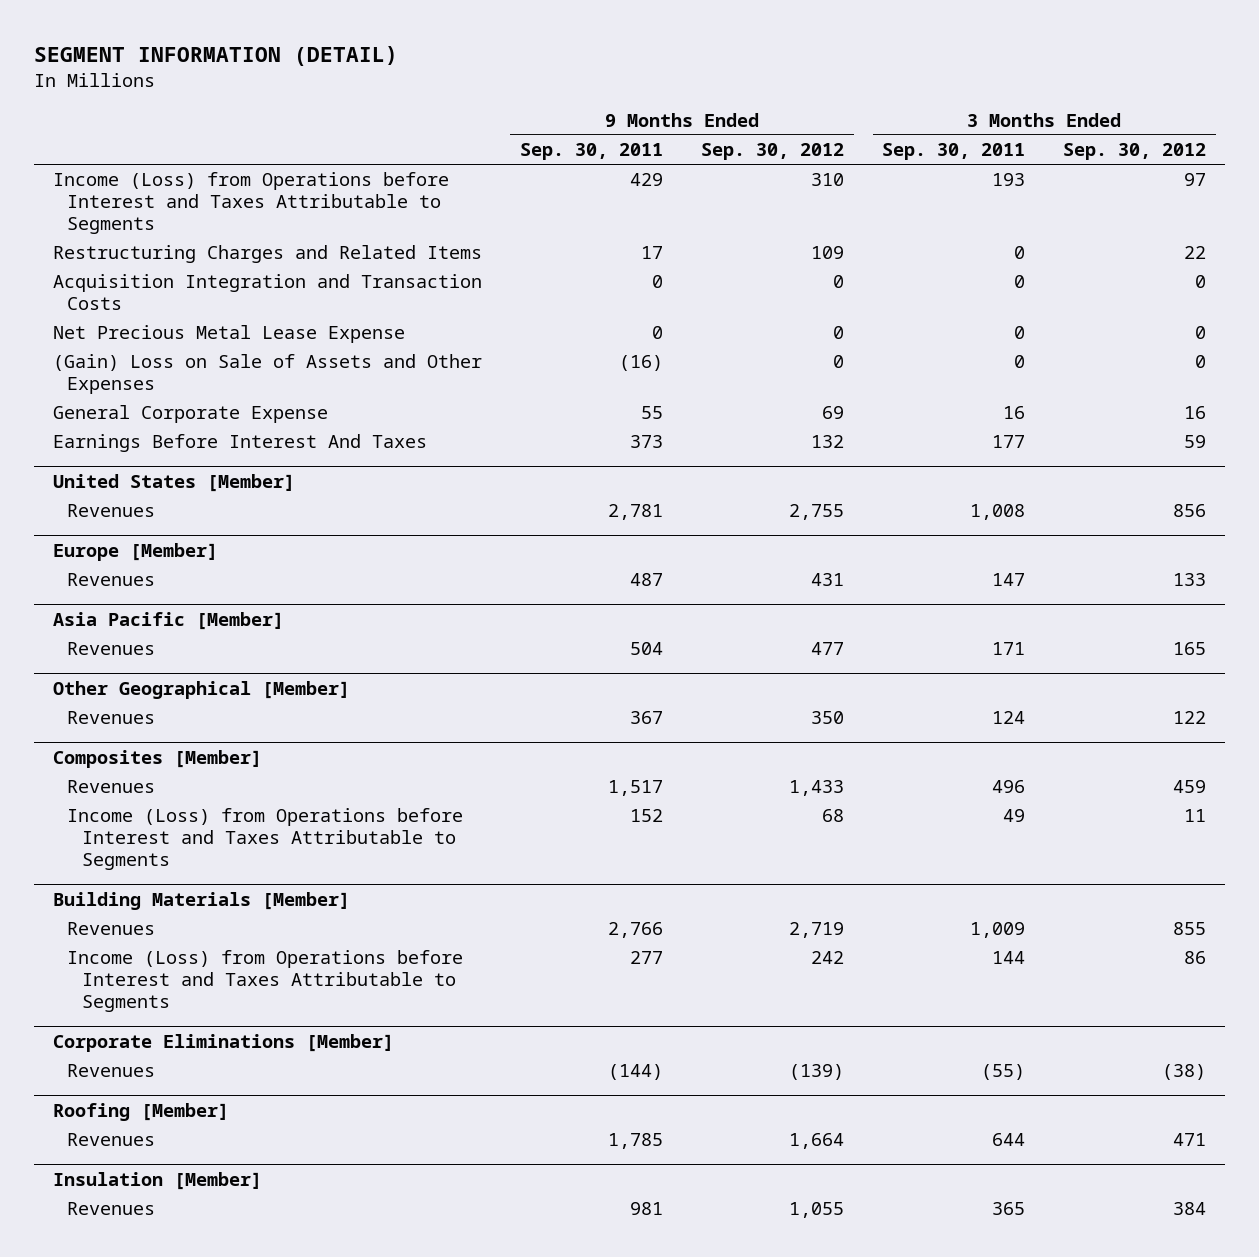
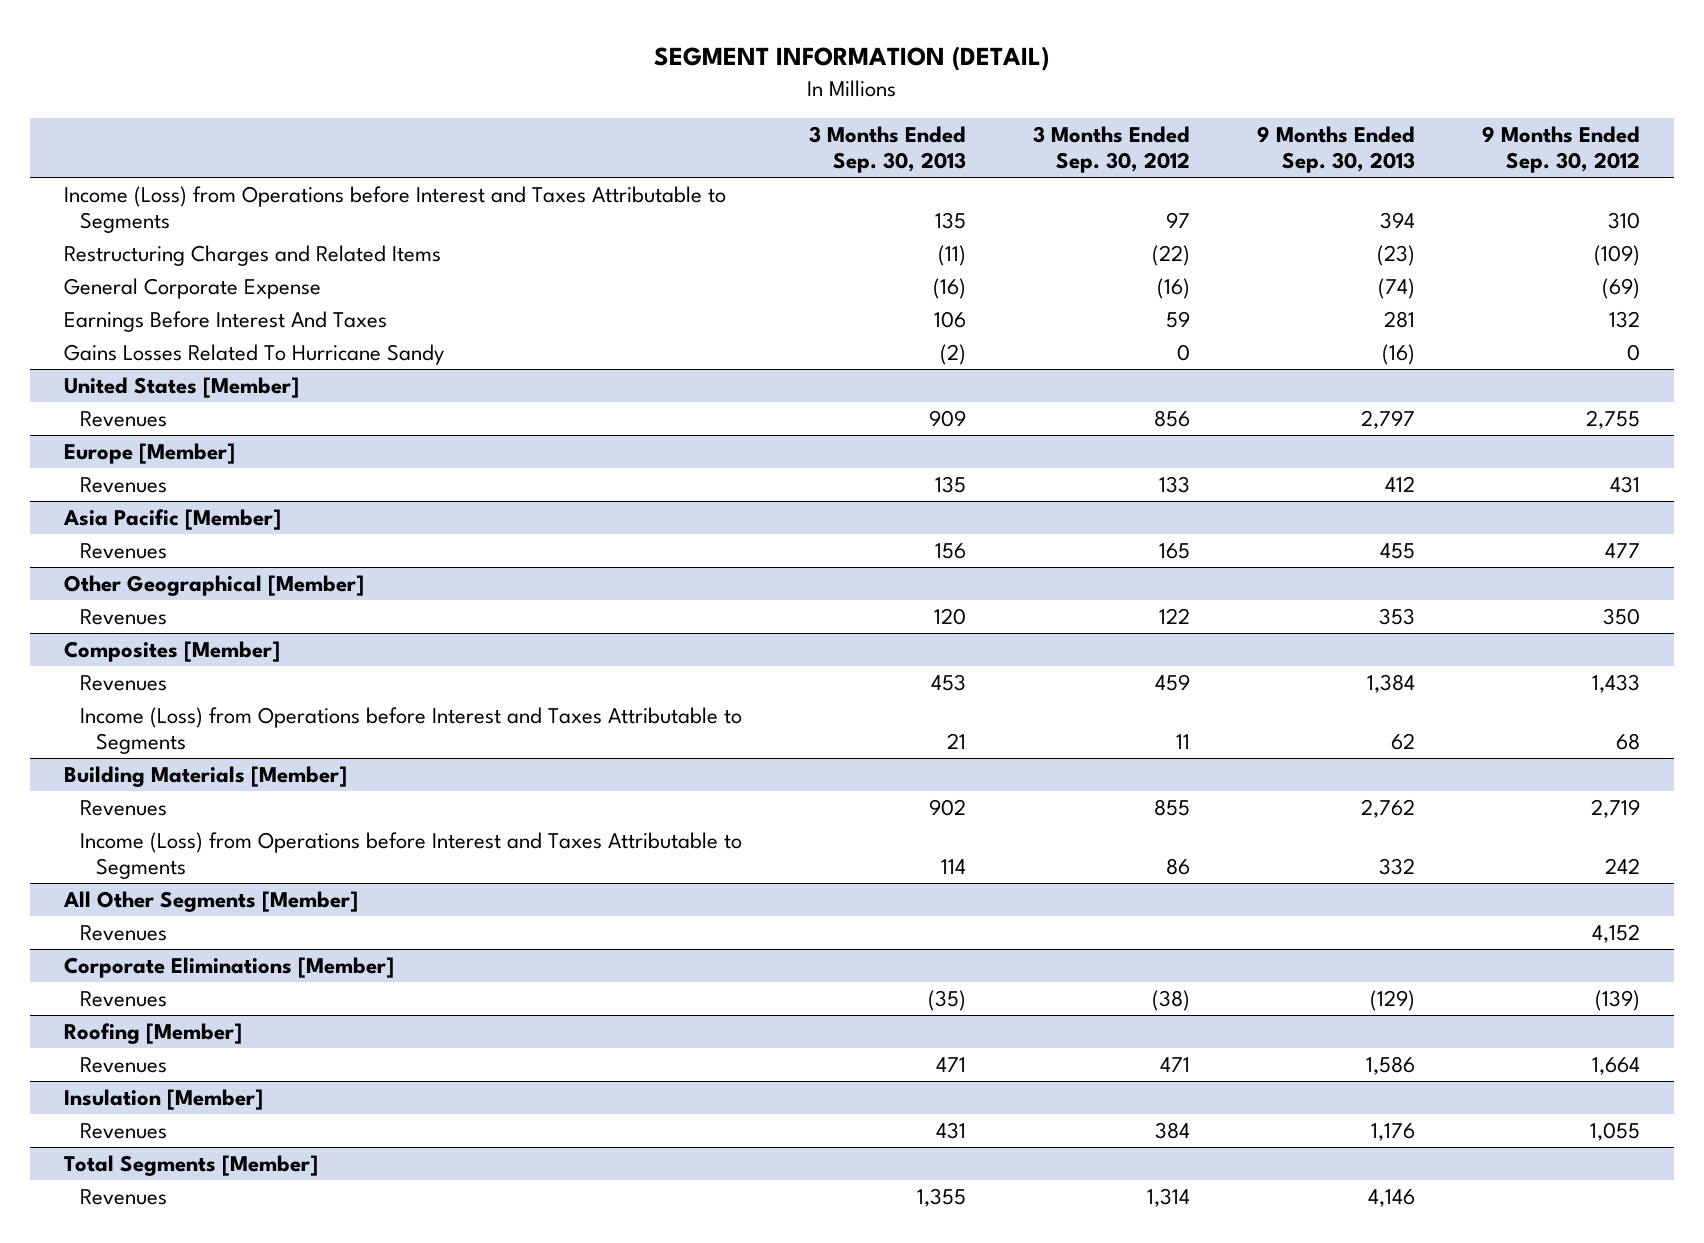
[519,143,663,161] Sep. 30, 2011 -> none
[882,143,1026,161] Sep. 30, 2011 -> none
none -> [809,126,967,174] 3 Months Ended Sep. 30, 2013
none -> [1257,126,1416,174] 9 Months Ended Sep. 30, 2013
[52,274,482,311] Acquisition Integration and Transaction Costs -> none
[52,325,405,344] Net Precious Metal Lease Expense -> none
[52,354,482,395] (Gain) Loss on Sale of Assets and Other Expenses -> none
[811,246,845,260] 109 -> [1594,245,1641,267] (109)
[1184,246,1207,260] 22 -> [1152,245,1191,267] (22)
[822,406,845,420] 69 -> [1602,278,1641,300] (69)
[1184,406,1207,420] 16 -> [1157,278,1191,300] (16)
none -> [63,344,444,366] Gains Losses Related To Hurricane Sandy
none -> [62,891,358,913] All Other Segments [Member]
none -> [79,925,167,942] Revenues
none -> [63,1155,318,1177] Total Segments [Member]
none -> [79,1189,167,1206] Revenues

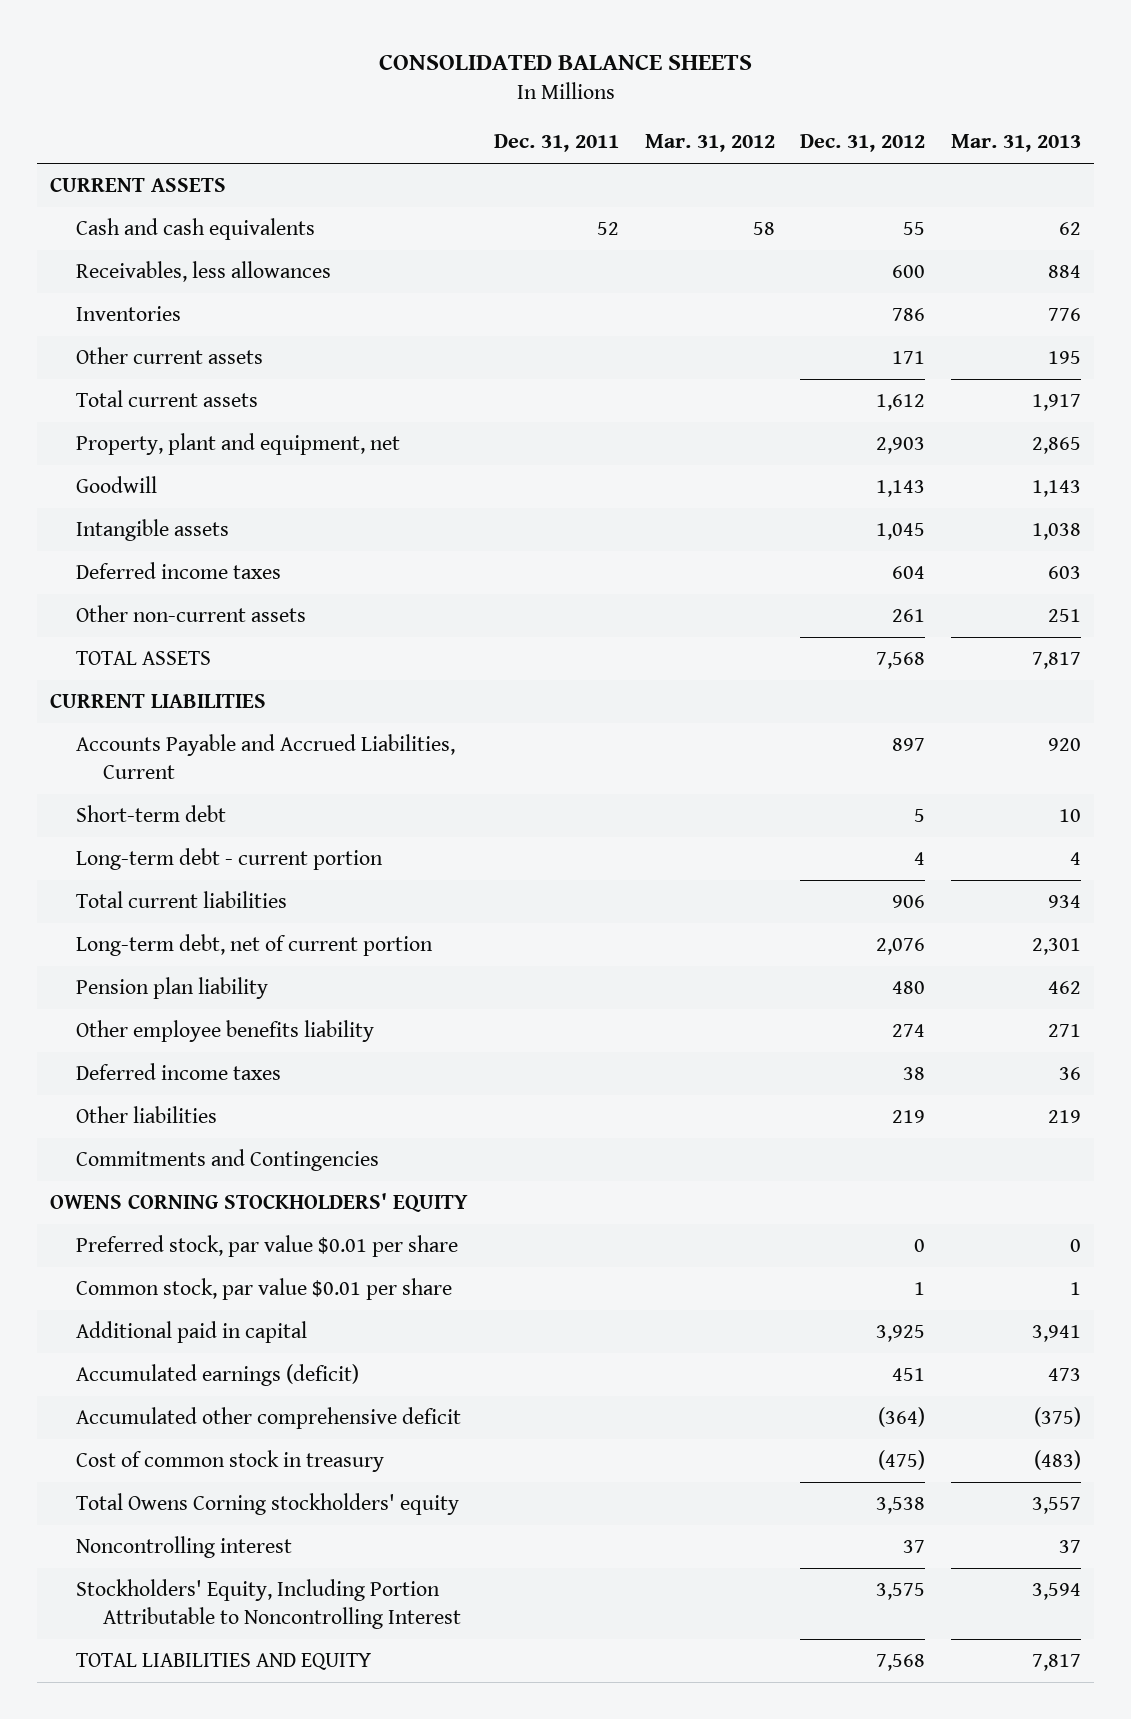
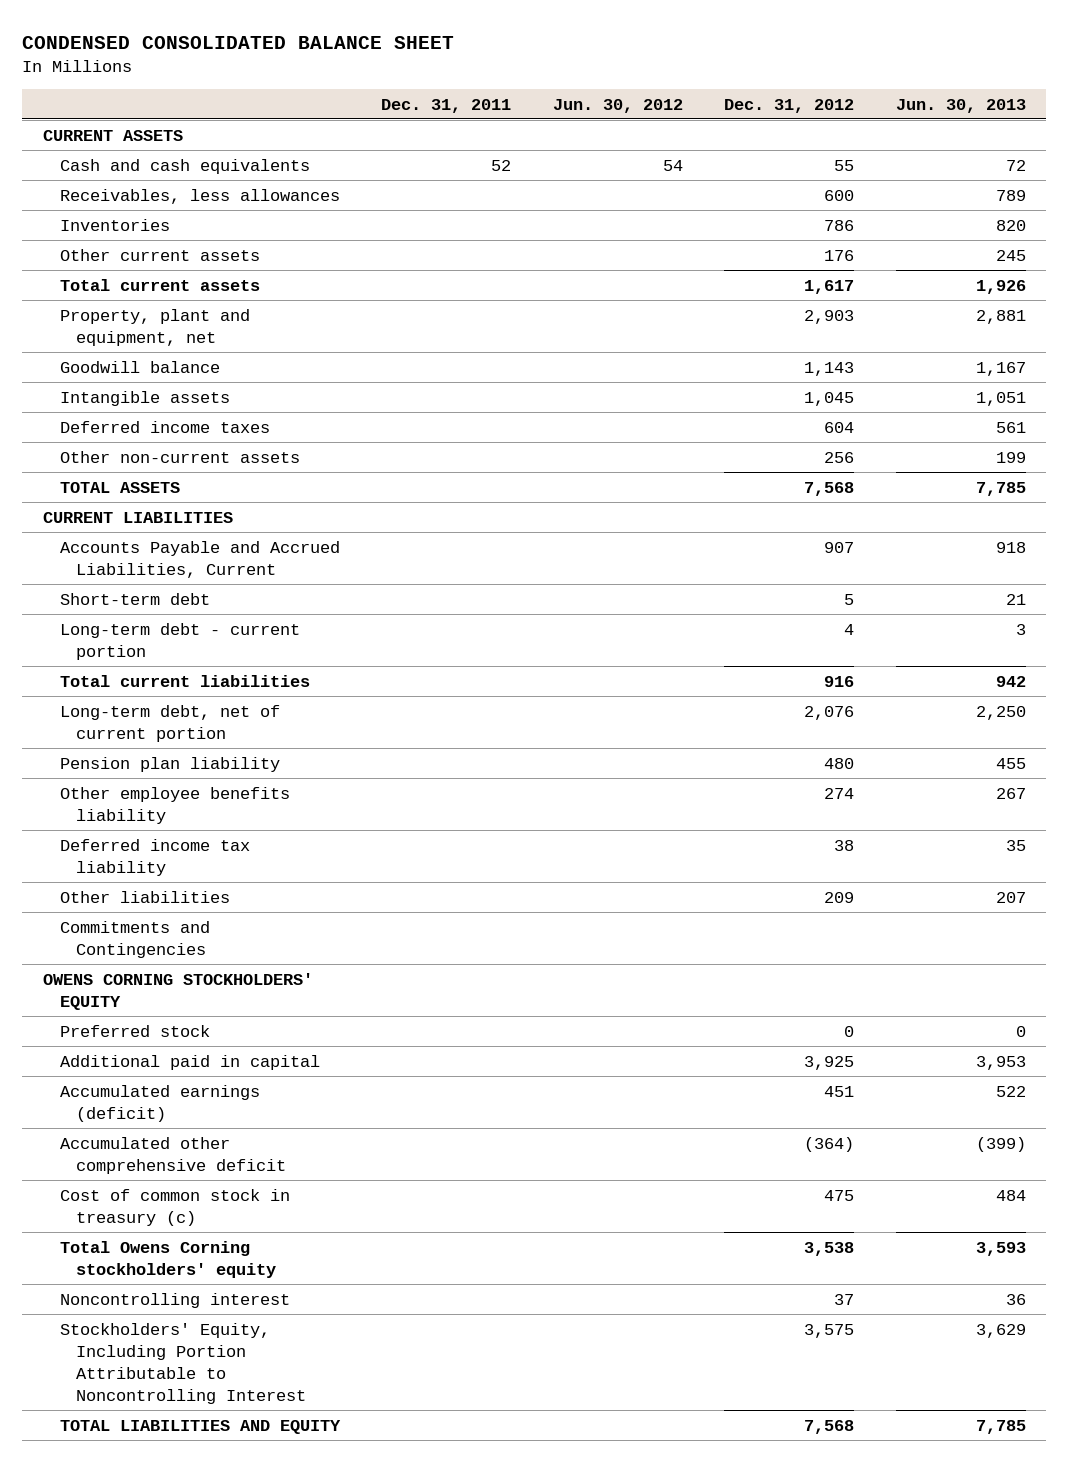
[378,54,752,71] CONSOLIDATED BALANCE SHEETS -> [22,36,455,50] CONDENSED CONSOLIDATED BALANCE SHEET
[644,134,775,153] Mar. 31, 2012 -> none
[951,134,1082,153] Mar. 31, 2013 -> none
none -> [552,98,683,113] Jun. 30, 2012
none -> [895,98,1026,113] Jun. 30, 2013
[892,351,926,365] 171 -> [824,249,855,261] 176
[876,394,926,412] 1,612 -> [804,279,855,294] 1,617
[76,476,158,494] Goodwill -> [59,360,220,373] Goodwill balance
[892,609,926,623] 261 -> [824,451,855,463] 256
[892,738,926,752] 897 -> [824,541,855,553] 907
[892,895,926,909] 906 -> [824,675,855,687] 916
[76,1063,282,1081] Deferred income taxes -> [59,838,250,876] Deferred income tax liability
[892,1110,926,1124] 219 -> [824,891,855,903] 209
[76,1278,453,1301] Common stock, par value $0.01 per share -> none
[76,1235,459,1258] Preferred stock, par value $0.01 per share -> [59,1024,210,1037] Preferred stock
[76,1450,385,1473] Cost of common stock in treasury -> [59,1188,290,1226] Cost of common stock in treasury (c)
[878,1450,926,1471] (475) -> [824,1189,855,1201] 475

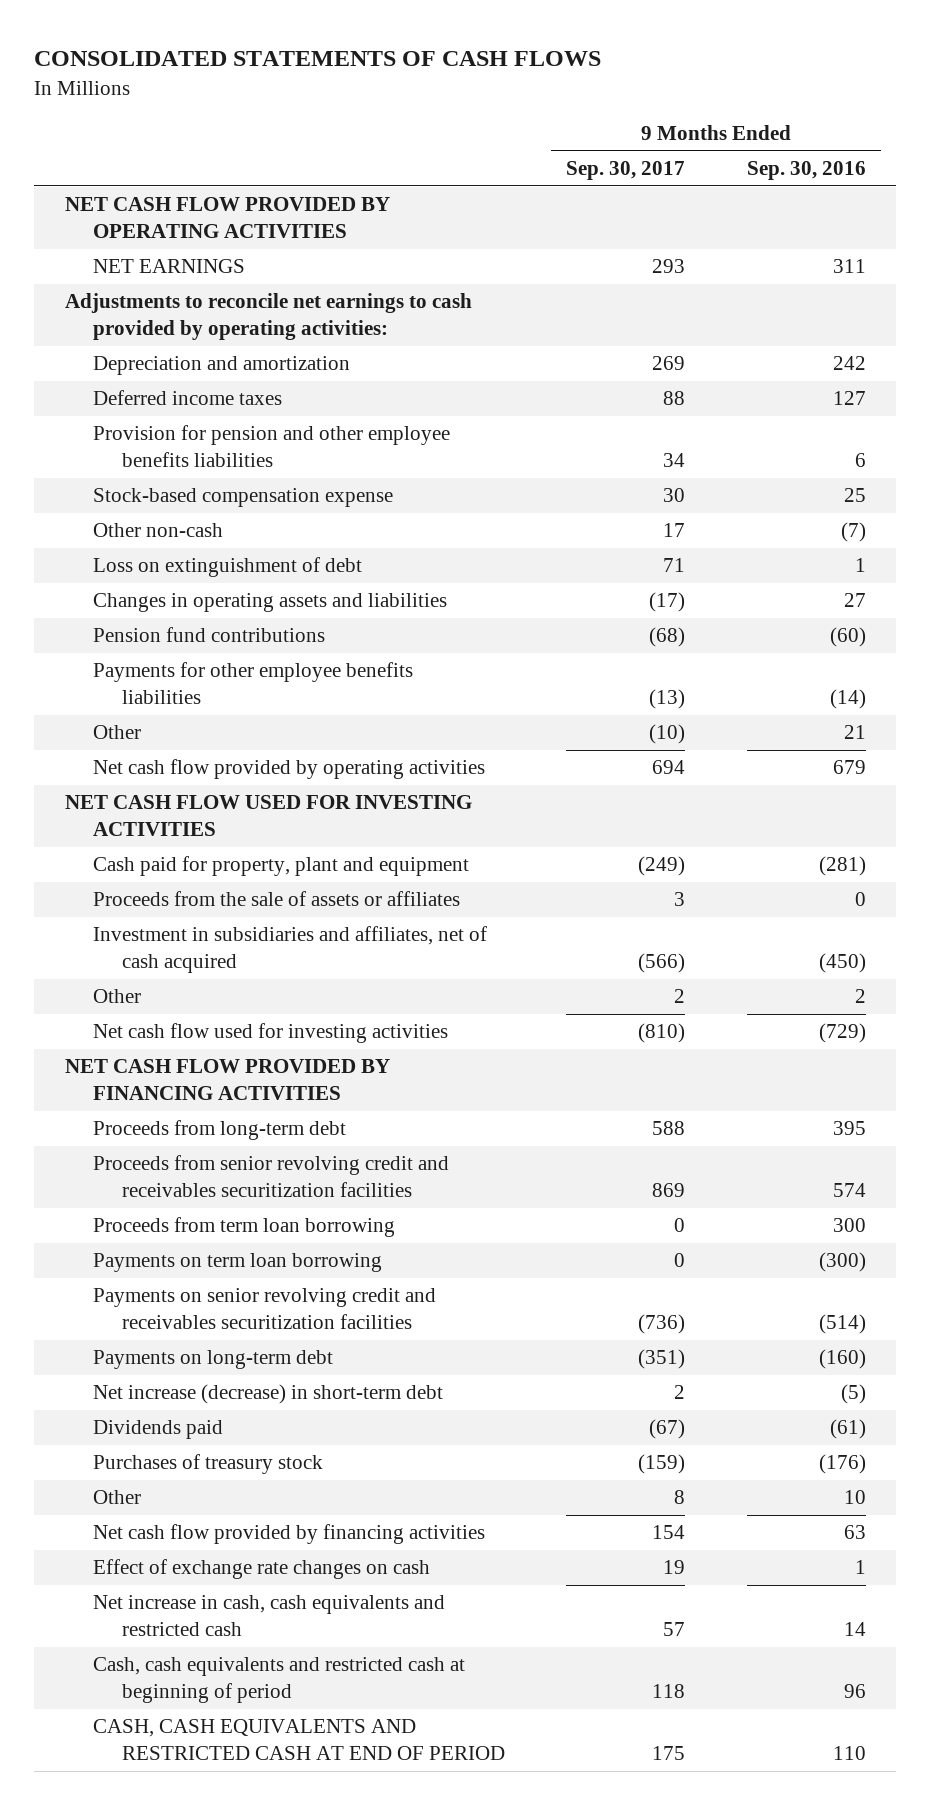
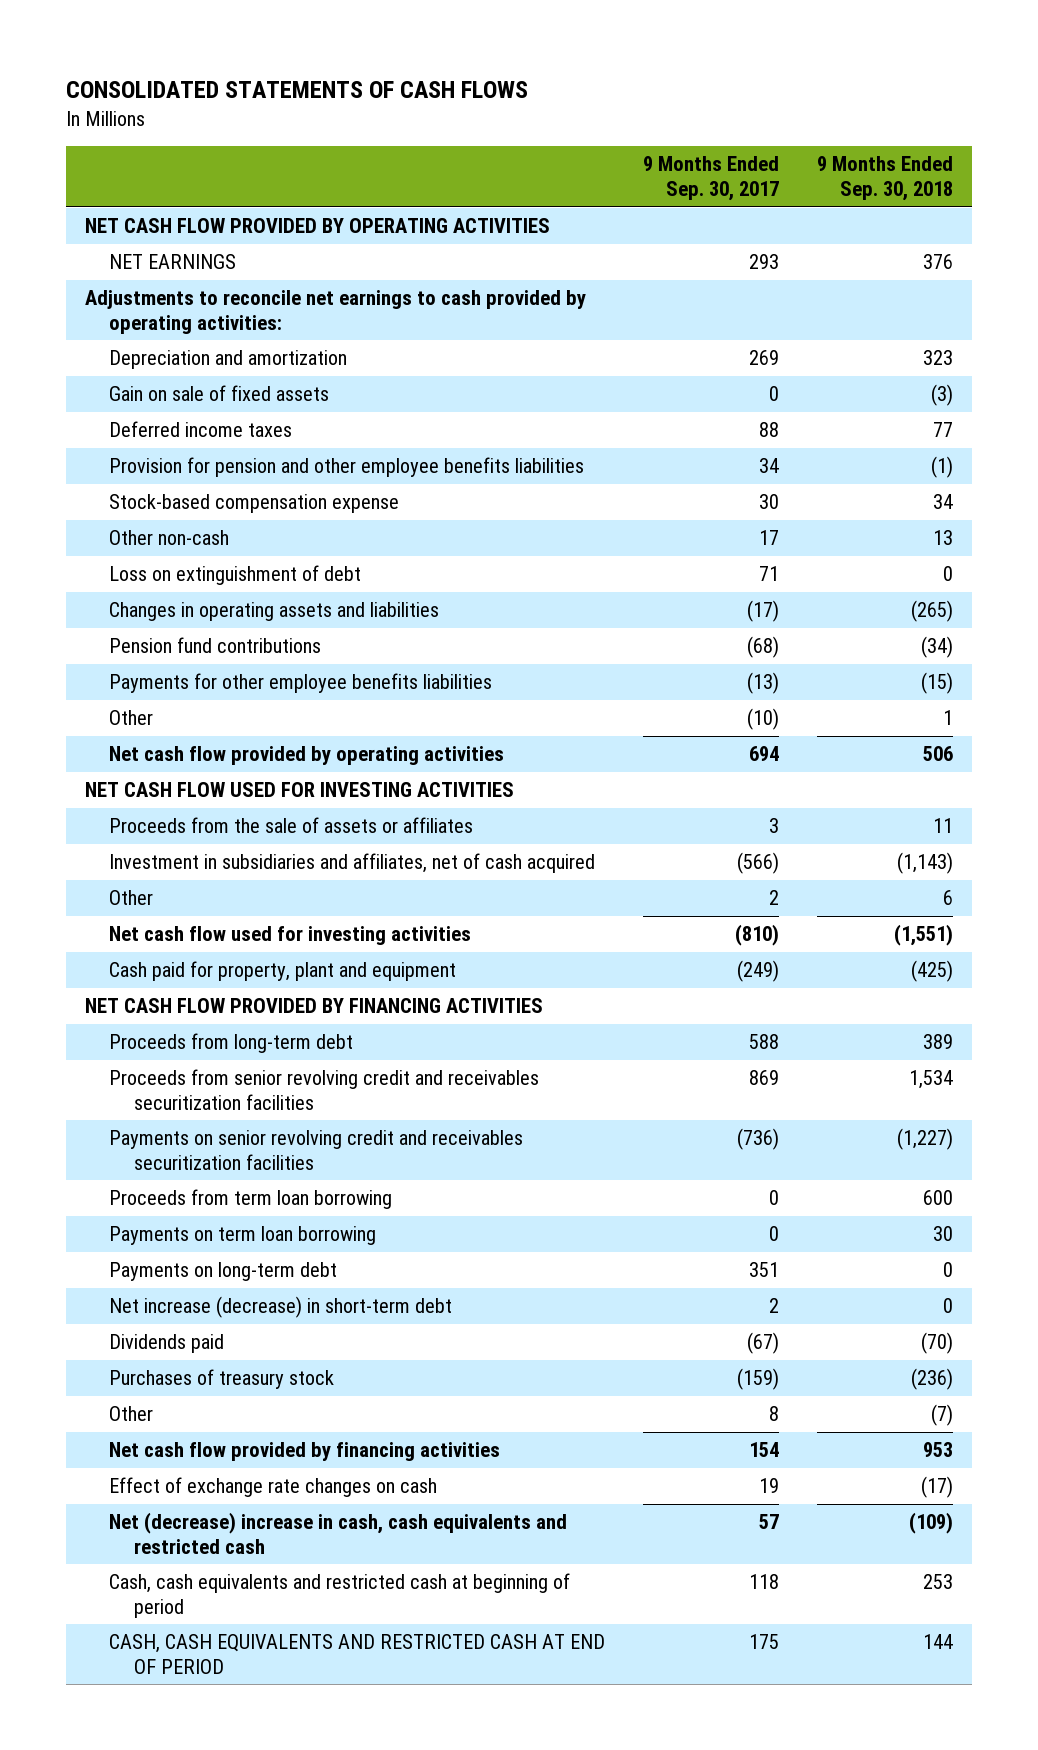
[746,161,866,181] Sep. 30, 2016 -> none
none -> [817,156,954,202] 9 Months Ended Sep. 30, 2018
none -> [109,385,330,402] Gain on sale of fixed assets
[93,856,470,877] Cash paid for property, plant and equipment -> [109,961,457,982] Cash paid for property, plant and equipment
[93,1288,437,1330] Payments on senior revolving credit and receivables securitization facilities -> [109,1130,524,1170] Payments on senior revolving credit and receivables securitization facilities
[638,1349,686,1370] (351) -> [749,1262,780,1278] 351
[93,1595,446,1637] Net increase in cash, cash equivalents and restricted cash -> [109,1512,568,1554] Net (decrease) increase in cash, cash equivalents and restricted cash

